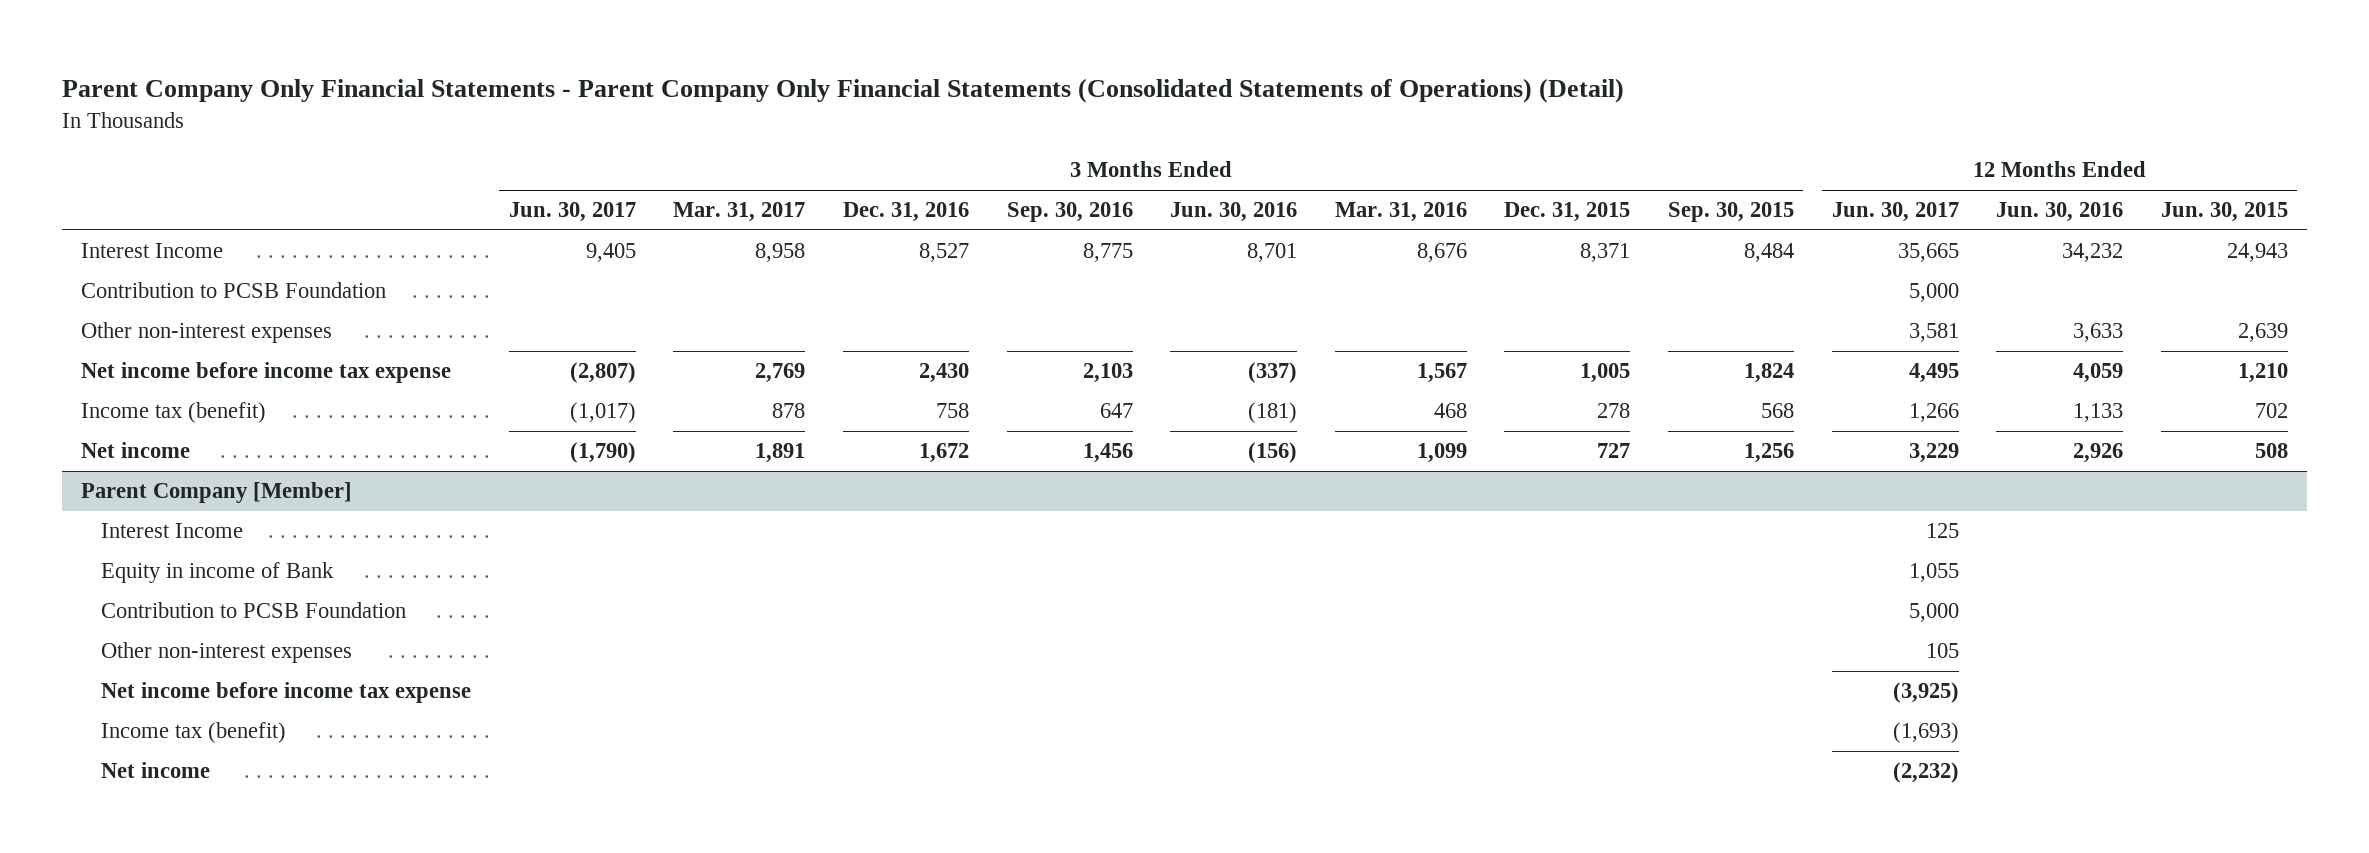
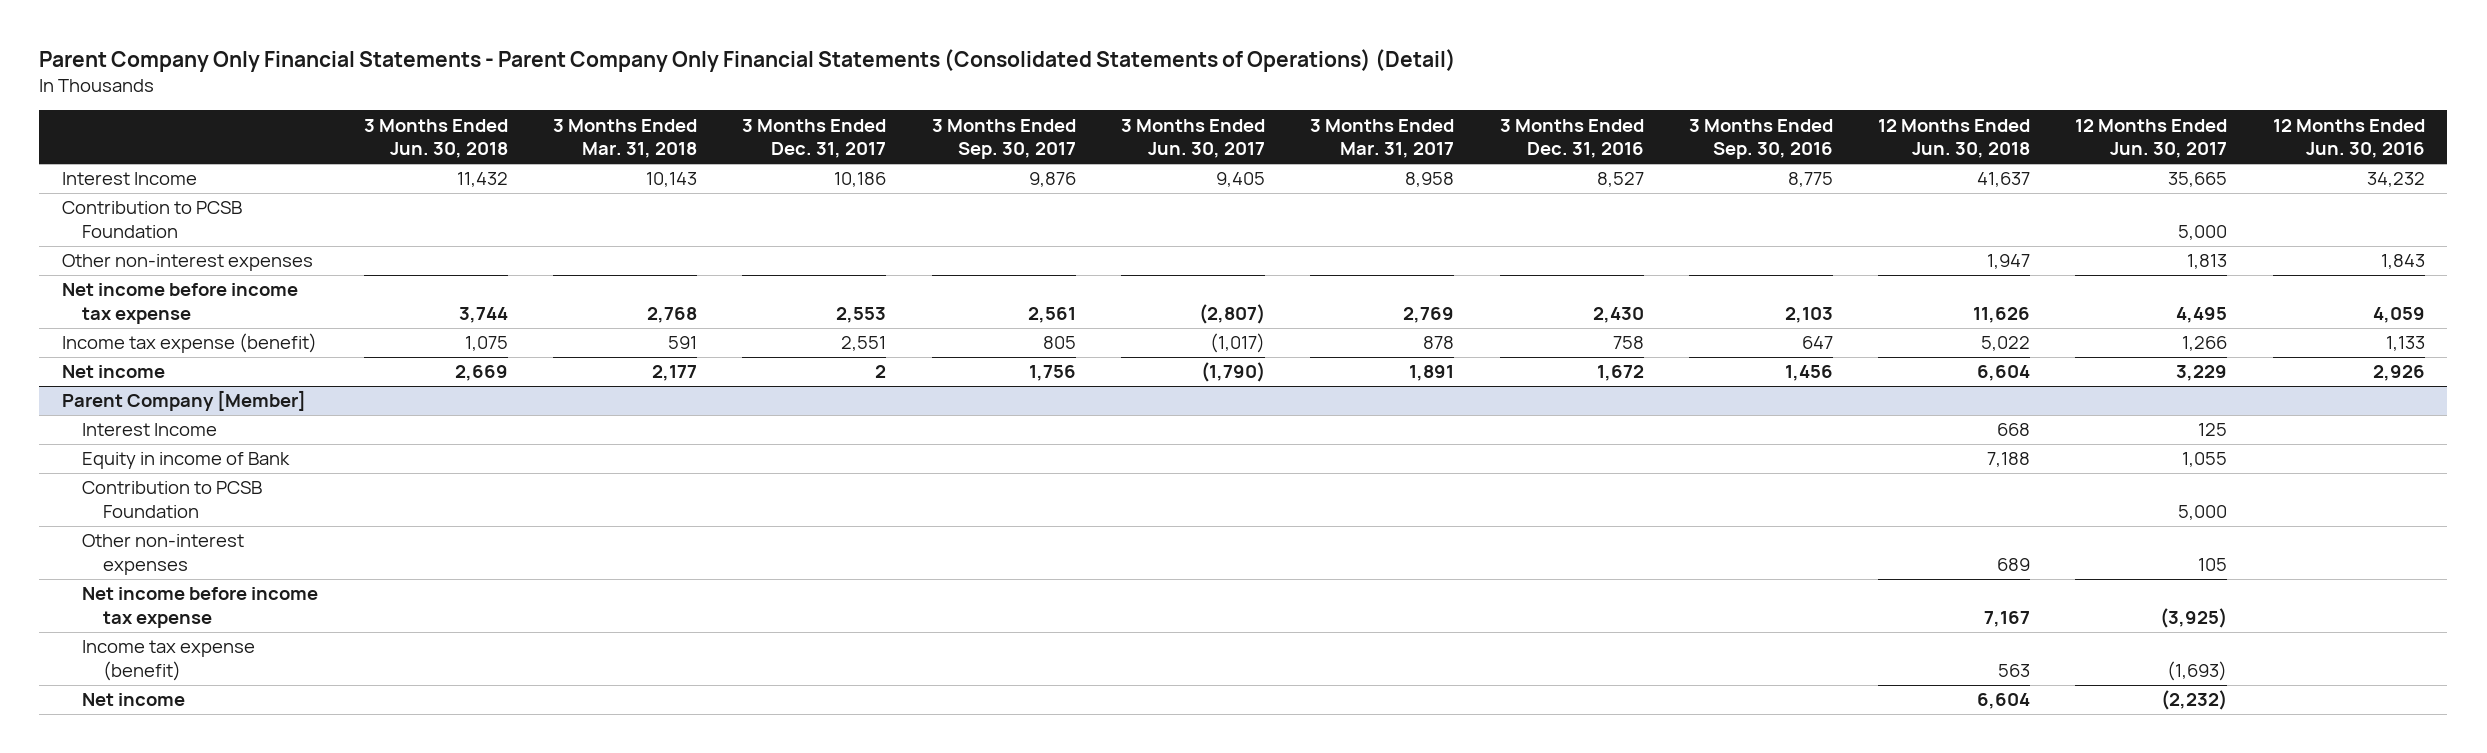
[1170,202,1298,223] Jun. 30, 2016 -> none
[1334,202,1467,223] Mar. 31, 2016 -> none
[1504,202,1631,223] Dec. 31, 2015 -> none
[1667,202,1794,223] Sep. 30, 2015 -> none
[2160,202,2288,223] Jun. 30, 2015 -> none
none -> [363,118,508,159] 3 Months Ended Jun. 30, 2018
none -> [552,118,697,159] 3 Months Ended Mar. 31, 2018
none -> [742,118,887,159] 3 Months Ended Dec. 31, 2017
none -> [931,118,1076,160] 3 Months Ended Sep. 30, 2017
none -> [1878,118,2031,159] 12 Months Ended Jun. 30, 2018
[1908,323,1959,343] 3,581 -> [2187,254,2228,270] 1,813
[2073,323,2124,343] 3,633 -> [2380,254,2425,270] 1,843
[81,402,267,424] Income tax (benefit) -> [61,333,317,354] Income tax expense (benefit)
[101,722,287,744] Income tax (benefit) -> [82,640,256,681] Income tax expense (benefit)

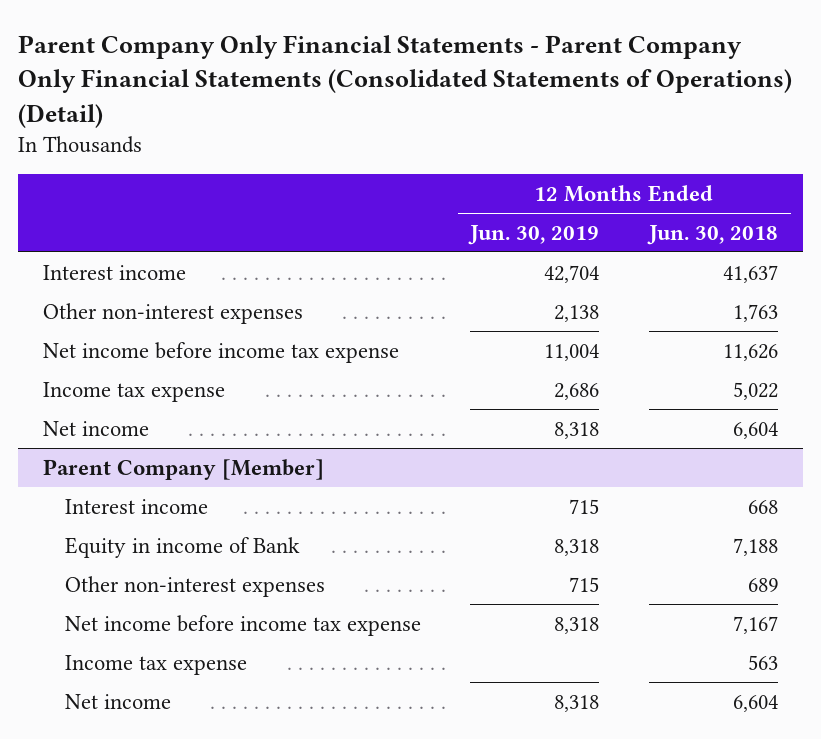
[363,118,508,159] 3 Months Ended Jun. 30, 2018 -> none
[552,118,697,159] 3 Months Ended Mar. 31, 2018 -> none
[742,118,887,159] 3 Months Ended Dec. 31, 2017 -> none
[931,118,1076,160] 3 Months Ended Sep. 30, 2017 -> none
[1120,118,1265,159] 3 Months Ended Jun. 30, 2017 -> none
[1310,118,1455,159] 3 Months Ended Mar. 31, 2017 -> none
[1499,118,1644,159] 3 Months Ended Dec. 31, 2016 -> none
[1688,118,1833,160] 3 Months Ended Sep. 30, 2016 -> none
[2075,118,2228,159] 12 Months Ended Jun. 30, 2017 -> none
[2272,118,2425,159] 12 Months Ended Jun. 30, 2016 -> none
none -> [468,224,600,245] Jun. 30, 2019
[61,201,242,238] Contribution to PCSB Foundation -> none
[61,172,197,186] Interest Income -> [43,264,187,280] Interest income
[1987,254,2031,270] 1,947 -> [733,303,779,322] 1,763
[61,333,317,354] Income tax expense (benefit) -> [43,381,226,402] Income tax expense
[82,423,218,437] Interest Income -> [64,498,208,514] Interest income
[82,481,263,518] Contribution to PCSB Foundation -> none
[82,640,256,681] Income tax expense (benefit) -> [64,654,247,675] Income tax expense

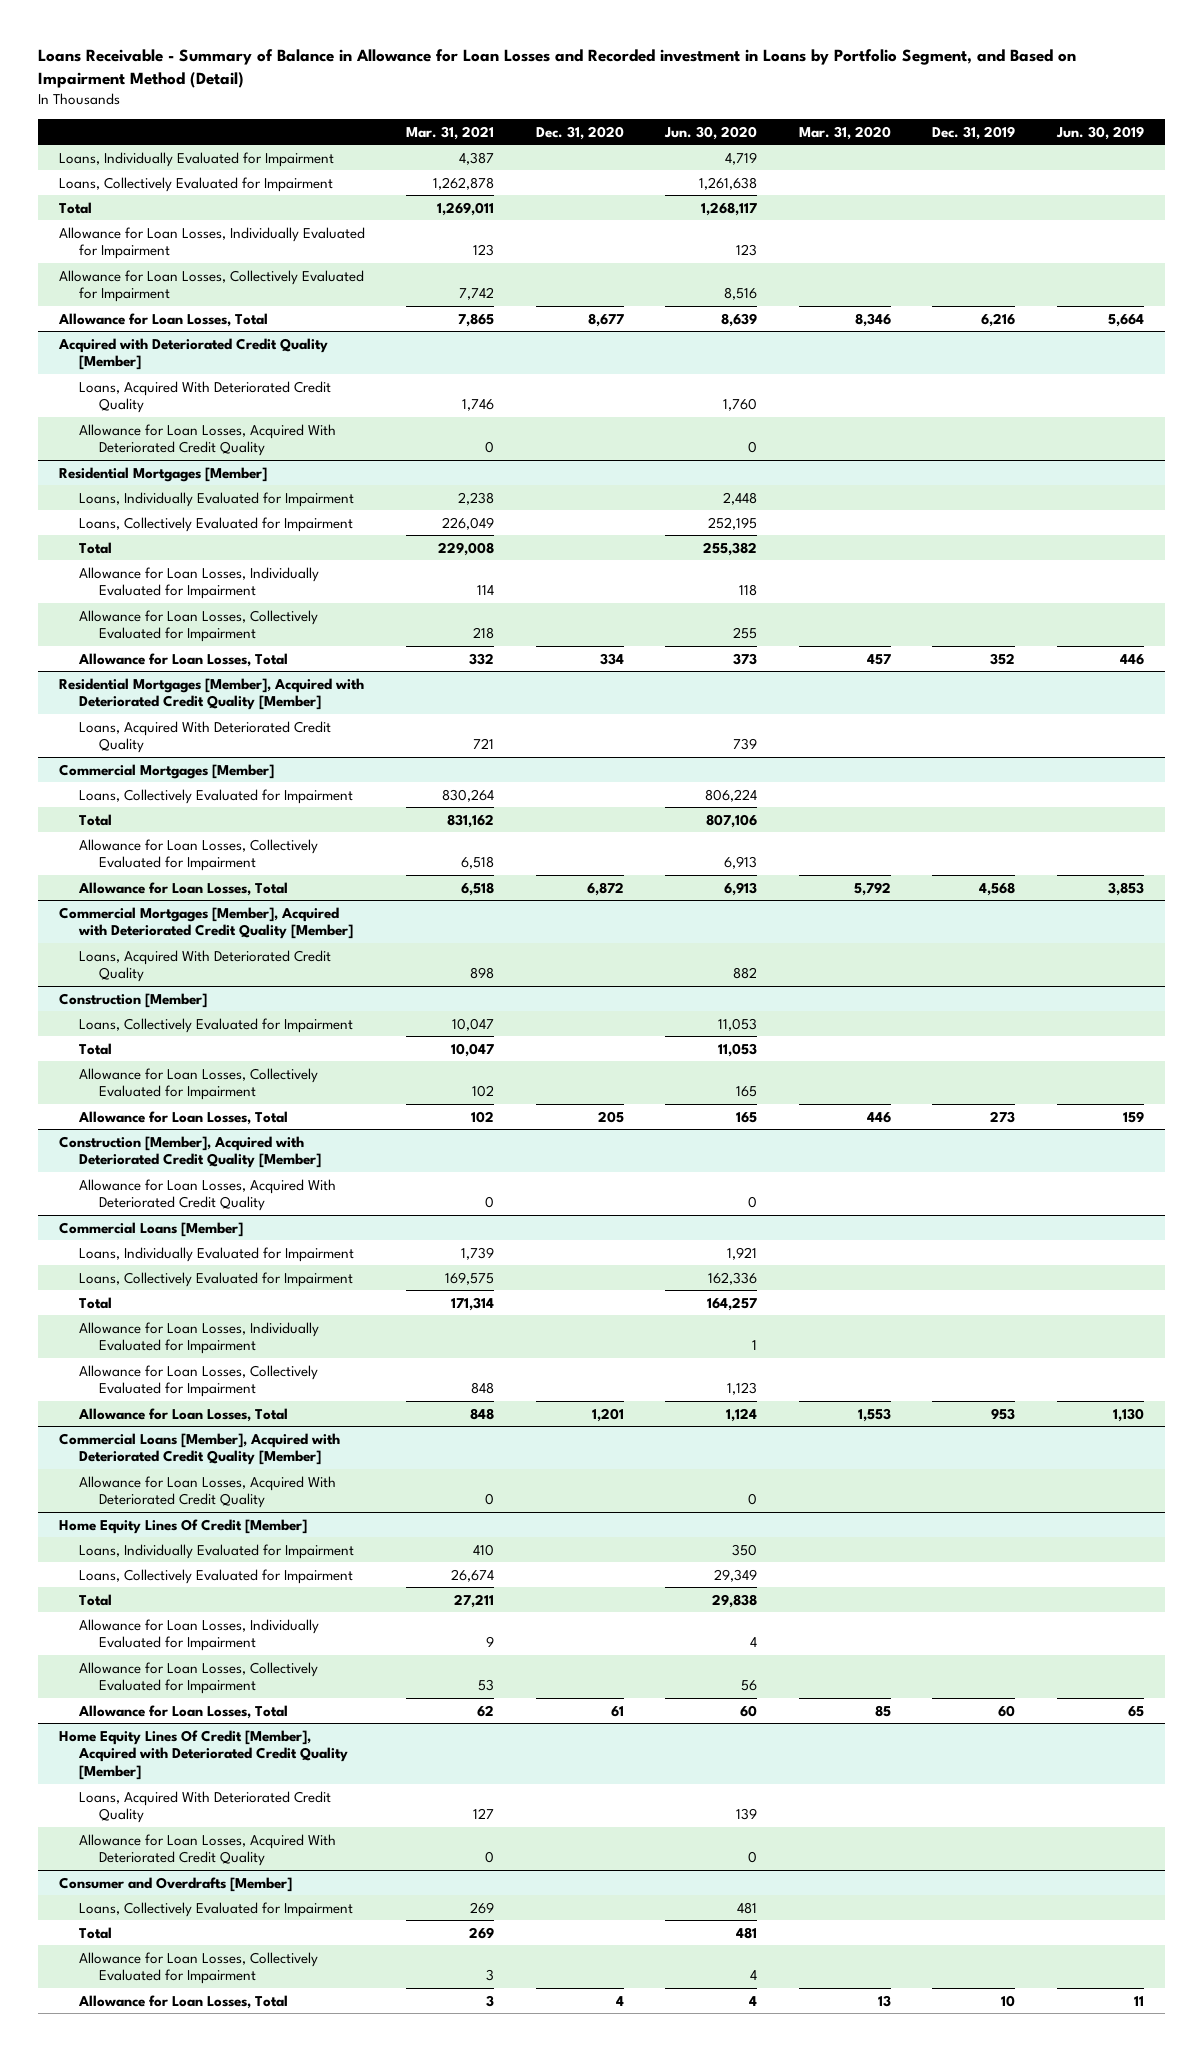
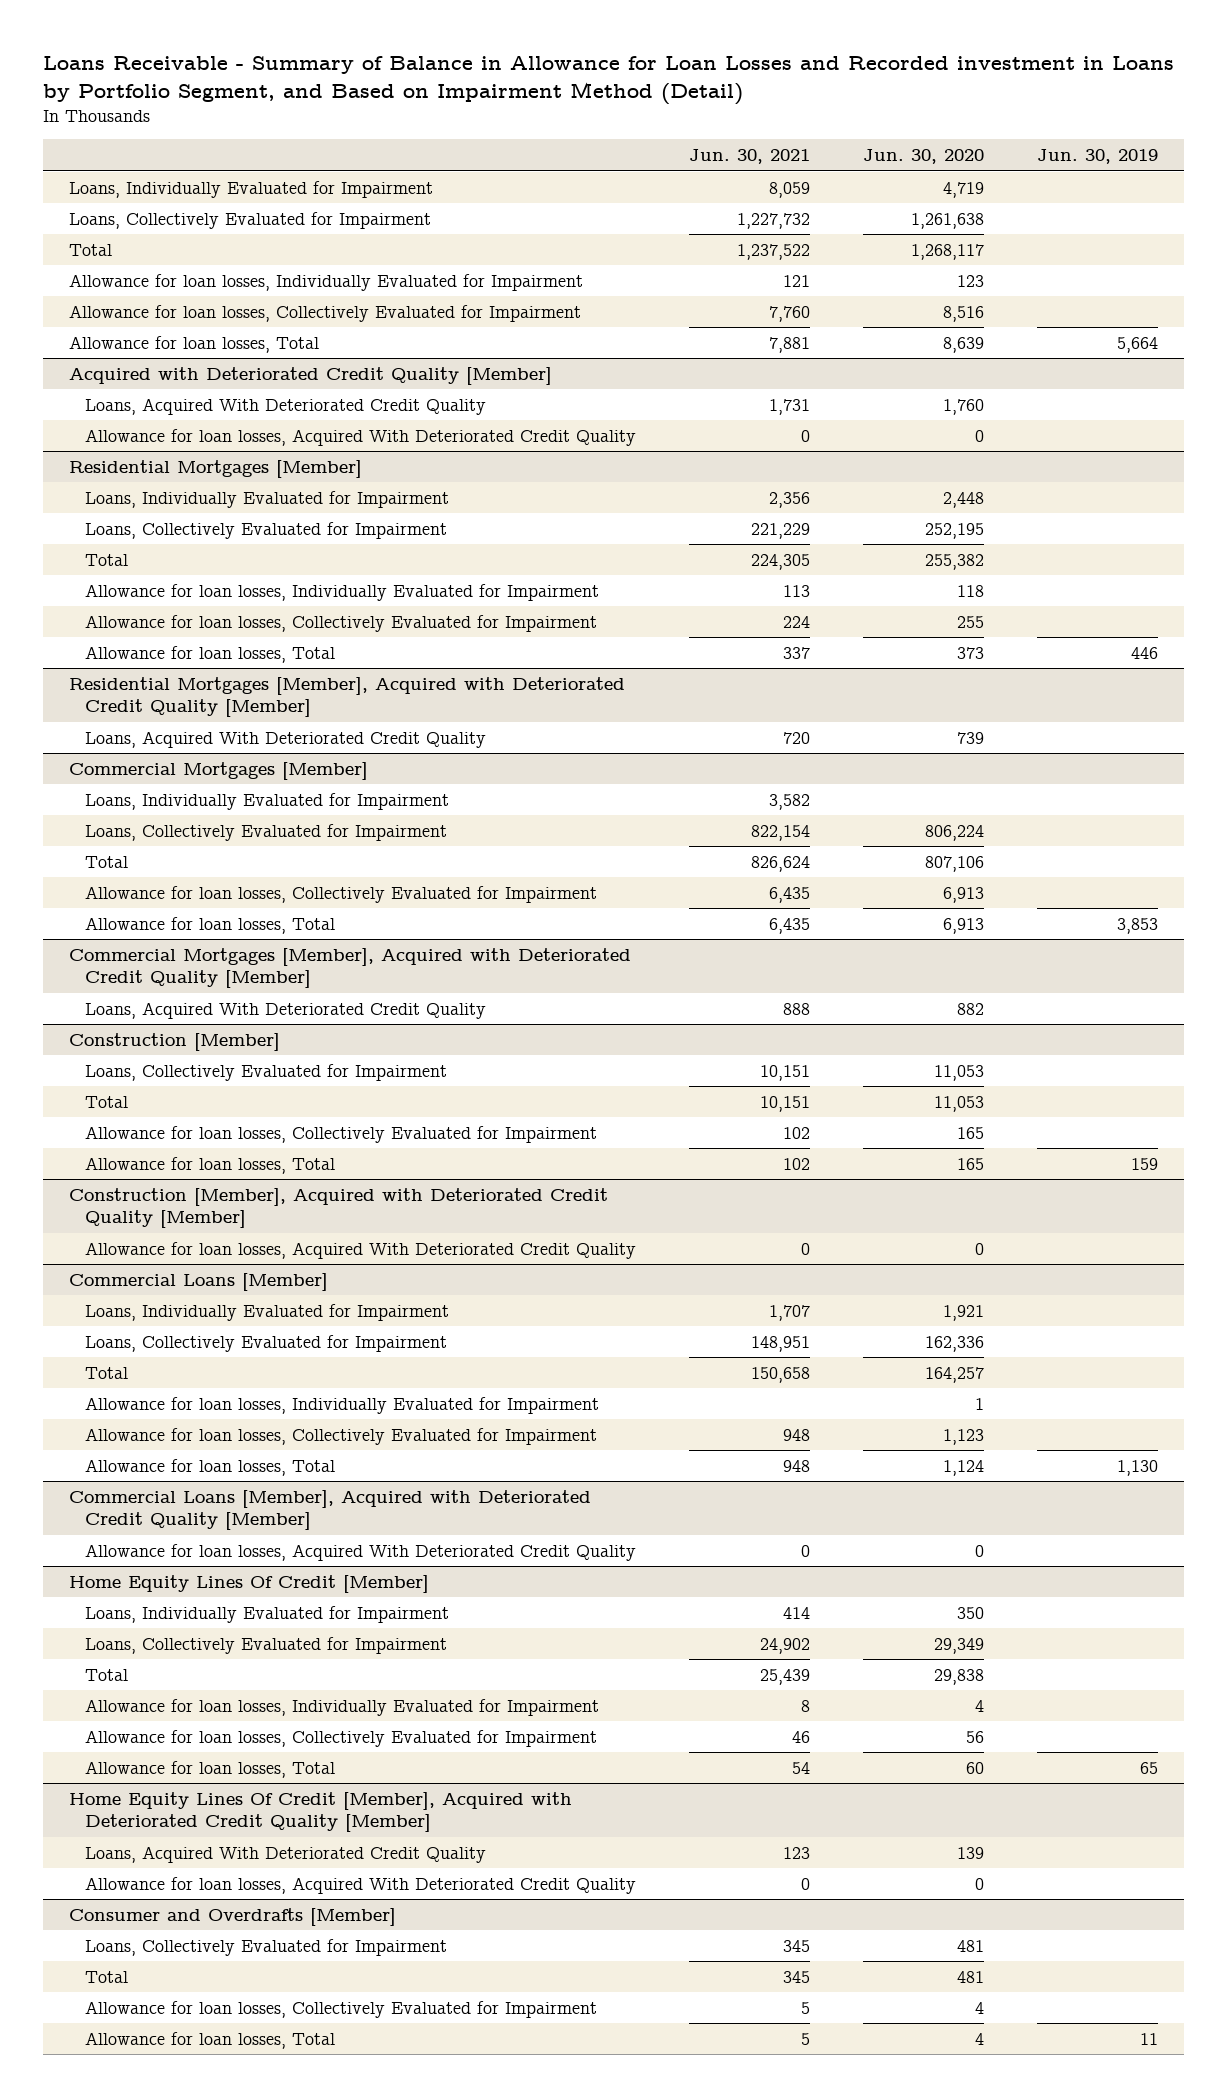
[406,125,495,140] Mar. 31, 2021 -> none
[535,125,624,140] Dec. 31, 2020 -> none
[798,125,891,140] Mar. 31, 2020 -> none
[932,125,1016,140] Dec. 31, 2019 -> none
none -> [688,149,810,165] Jun. 30, 2021
[58,226,365,260] Allowance for Loan Losses, Individually Evaluated for Impairment -> [69,273,584,291] Allowance for loan losses, Individually Evaluated for Impairment
[58,269,364,303] Allowance for Loan Losses, Collectively Evaluated for Impairment -> [69,304,582,322] Allowance for loan losses, Collectively Evaluated for Impairment
[57,312,268,327] Allowance for Loan Losses, Total -> [69,335,320,353] Allowance for loan losses, Total
[78,423,336,457] Allowance for Loan Losses, Acquired With Deteriorated Credit Quality -> [84,428,636,446] Allowance for loan losses, Acquired With Deteriorated Credit Quality
[78,566,319,600] Allowance for Loan Losses, Individually Evaluated for Impairment -> [84,583,599,601] Allowance for loan losses, Individually Evaluated for Impairment
[78,609,318,643] Allowance for Loan Losses, Collectively Evaluated for Impairment -> [84,614,597,632] Allowance for loan losses, Collectively Evaluated for Impairment
[77,652,288,667] Allowance for Loan Losses, Total -> [84,645,335,663] Allowance for loan losses, Total
none -> [84,792,449,810] Loans, Individually Evaluated for Impairment
[78,838,318,872] Allowance for Loan Losses, Collectively Evaluated for Impairment -> [84,885,597,903] Allowance for loan losses, Collectively Evaluated for Impairment
[77,881,288,896] Allowance for Loan Losses, Total -> [84,916,335,934] Allowance for loan losses, Total
[78,1067,318,1101] Allowance for Loan Losses, Collectively Evaluated for Impairment -> [84,1125,597,1143] Allowance for loan losses, Collectively Evaluated for Impairment
[77,1110,288,1125] Allowance for Loan Losses, Total -> [84,1156,335,1174] Allowance for loan losses, Total
[78,1178,336,1212] Allowance for Loan Losses, Acquired With Deteriorated Credit Quality -> [84,1241,636,1259] Allowance for loan losses, Acquired With Deteriorated Credit Quality
[78,1321,319,1355] Allowance for Loan Losses, Individually Evaluated for Impairment -> [84,1396,599,1414] Allowance for loan losses, Individually Evaluated for Impairment
[78,1364,318,1398] Allowance for Loan Losses, Collectively Evaluated for Impairment -> [84,1427,597,1445] Allowance for loan losses, Collectively Evaluated for Impairment
[77,1407,288,1422] Allowance for Loan Losses, Total -> [84,1458,335,1476] Allowance for loan losses, Total
[78,1475,336,1509] Allowance for Loan Losses, Acquired With Deteriorated Credit Quality -> [84,1543,636,1561] Allowance for loan losses, Acquired With Deteriorated Credit Quality
[78,1618,319,1652] Allowance for Loan Losses, Individually Evaluated for Impairment -> [84,1698,599,1716] Allowance for loan losses, Individually Evaluated for Impairment
[78,1661,318,1695] Allowance for Loan Losses, Collectively Evaluated for Impairment -> [84,1729,597,1747] Allowance for loan losses, Collectively Evaluated for Impairment
[77,1704,288,1719] Allowance for Loan Losses, Total -> [84,1760,335,1778] Allowance for loan losses, Total
[78,1833,336,1867] Allowance for Loan Losses, Acquired With Deteriorated Credit Quality -> [84,1876,636,1894] Allowance for loan losses, Acquired With Deteriorated Credit Quality
[78,1951,318,1985] Allowance for Loan Losses, Collectively Evaluated for Impairment -> [84,2000,597,2018] Allowance for loan losses, Collectively Evaluated for Impairment
[77,1994,288,2009] Allowance for Loan Losses, Total -> [84,2031,335,2049] Allowance for loan losses, Total

